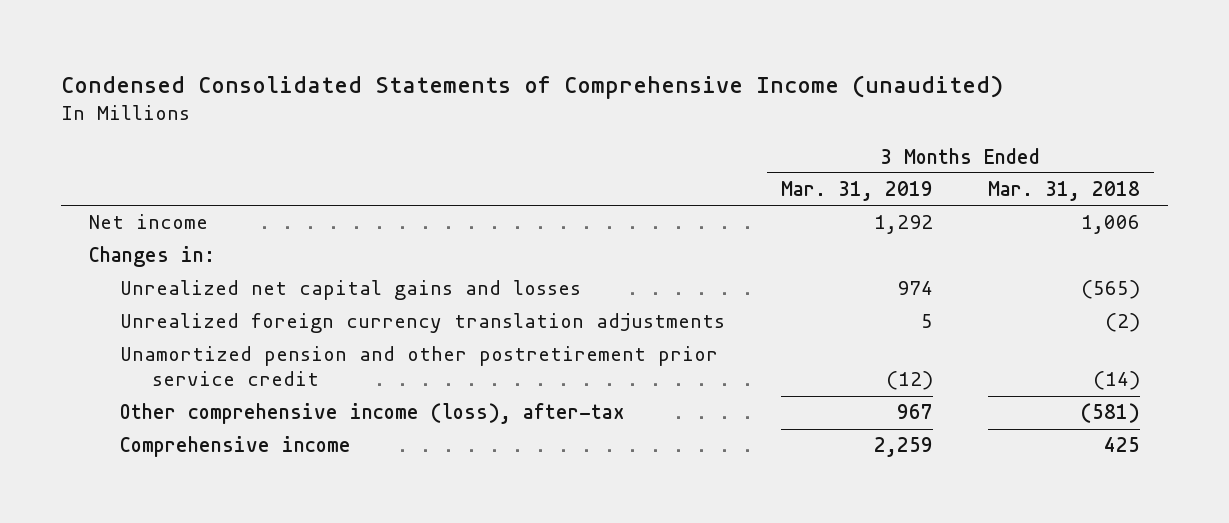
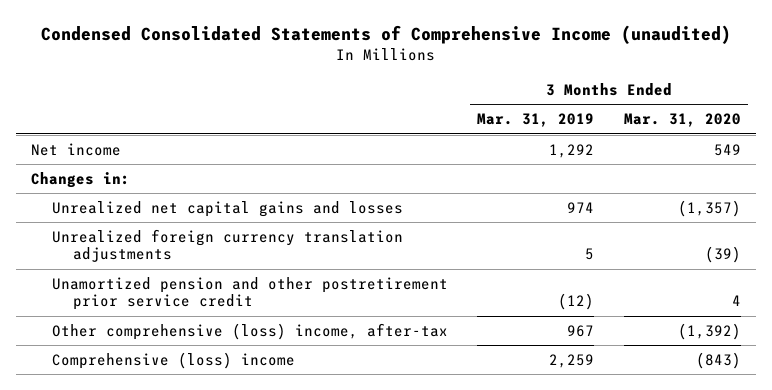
[987,181,1140,202] Mar. 31, 2018 -> none
none -> [623,113,741,128] Mar. 31, 2020
[120,403,626,425] Other comprehensive income (loss), after-tax -> [51,322,448,340] Other comprehensive (loss) income, after-tax
[120,436,352,458] Comprehensive income -> [51,351,295,369] Comprehensive (loss) income

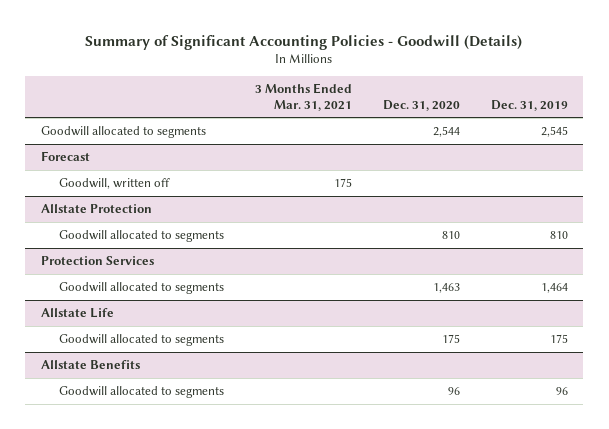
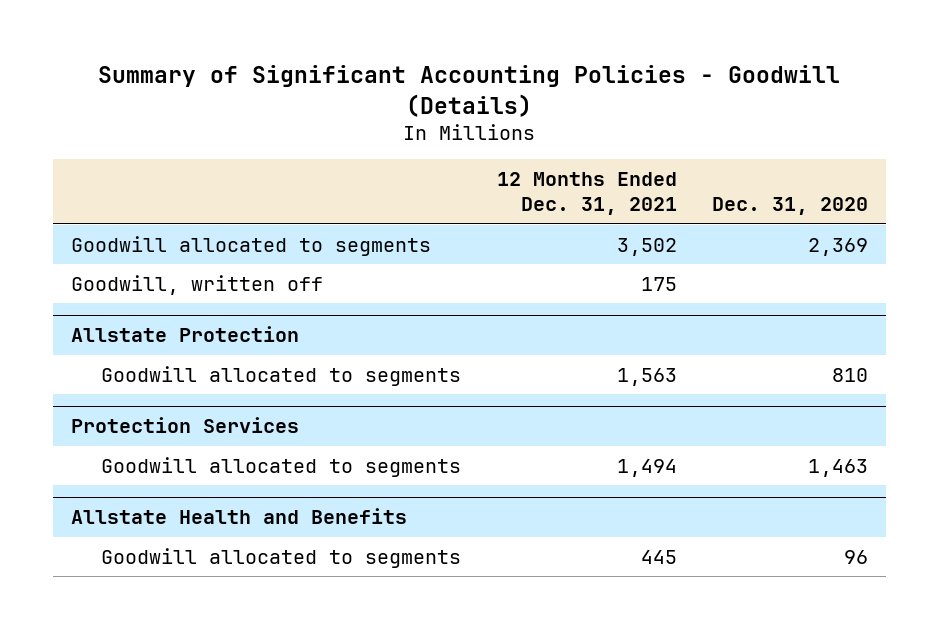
[255,83,353,111] 3 Months Ended Mar. 31, 2021 -> none
[490,99,568,111] Dec. 31, 2019 -> none
none -> [496,172,677,216] 12 Months Ended Dec. 31, 2021
[40,151,90,162] Forecast -> none
[433,126,461,138] 2,544 -> [808,237,869,256] 2,369
[40,308,114,319] Allstate Life -> none
[59,334,225,347] Goodwill allocated to segments -> none
[40,360,140,370] Allstate Benefits -> [70,508,407,525] Allstate Health and Benefits

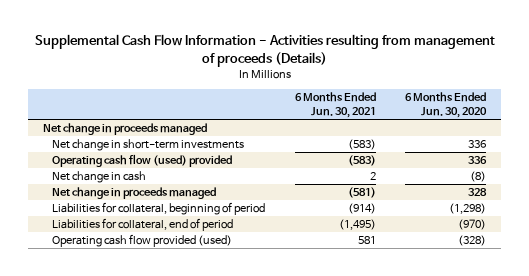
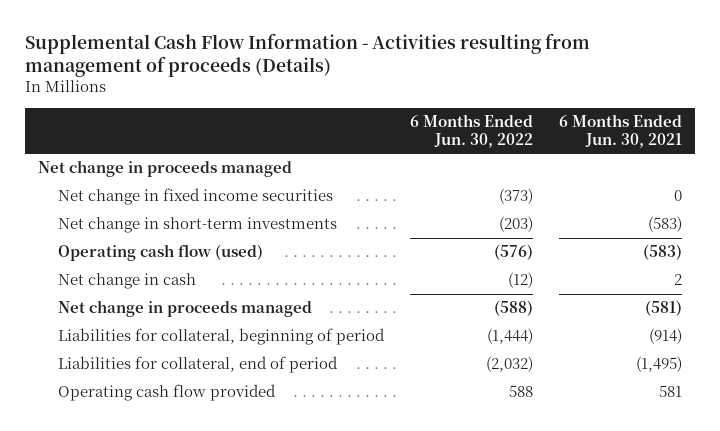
[405,92,488,119] 6 Months Ended Jun. 30, 2020 -> none
none -> [410,113,534,148] 6 Months Ended Jun. 30, 2022
none -> [58,188,334,206] Net change in fixed income securities
[52,154,233,168] Operating cash flow (used) provided -> [58,244,264,262] Operating cash flow (used)
[52,234,233,248] Operating cash flow provided (used) -> [58,384,277,402] Operating cash flow provided

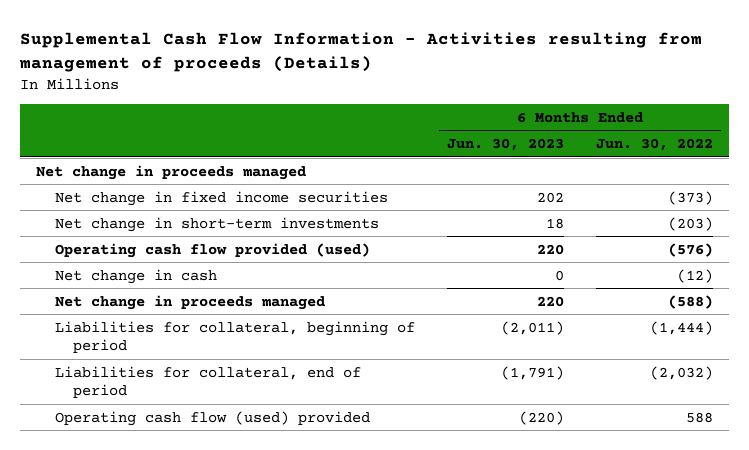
[559,113,683,148] 6 Months Ended Jun. 30, 2021 -> none
none -> [446,138,564,152] Jun. 30, 2023
[58,244,264,262] Operating cash flow (used) -> [54,242,370,258] Operating cash flow provided (used)
[58,384,277,402] Operating cash flow provided -> [54,410,370,426] Operating cash flow (used) provided

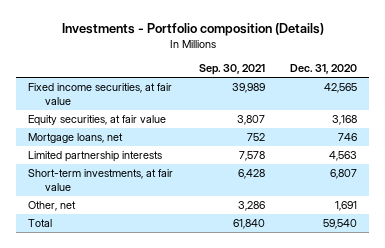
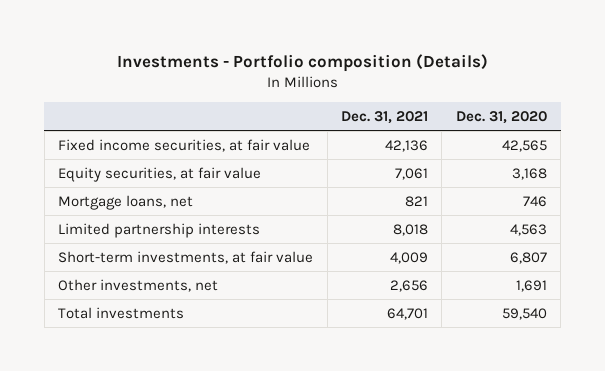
[198,64,265,76] Sep. 30, 2021 -> none
none -> [341,110,429,124] Dec. 31, 2021
[28,201,77,212] Other, net -> [58,278,219,292] Other investments, net
[28,219,53,228] Total -> [58,306,185,319] Total investments

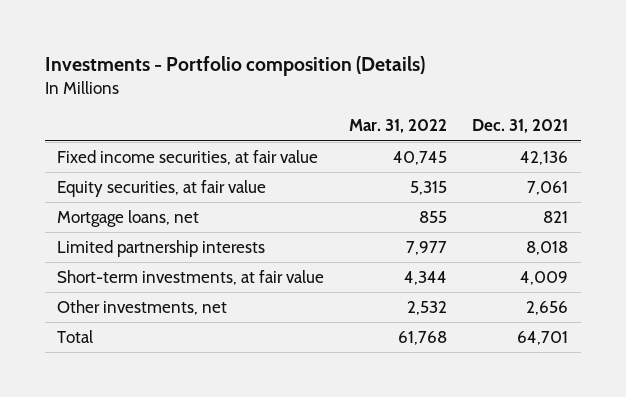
[455,110,547,124] Dec. 31, 2020 -> none
none -> [349,119,448,134] Mar. 31, 2022
[58,306,185,319] Total investments -> [57,330,94,344] Total

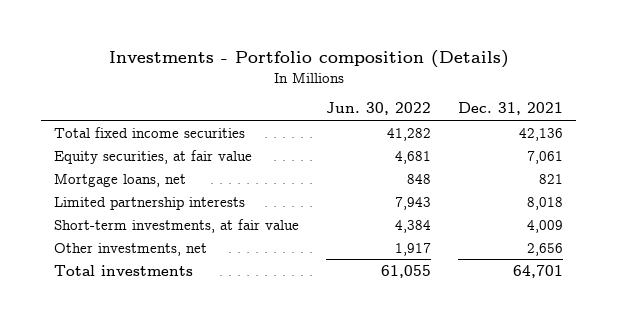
[349,119,448,134] Mar. 31, 2022 -> none
none -> [326,102,432,116] Jun. 30, 2022
[57,150,319,166] Fixed income securities, at fair value -> [54,126,246,138] Total fixed income securities
[57,330,94,344] Total -> [54,264,194,276] Total investments

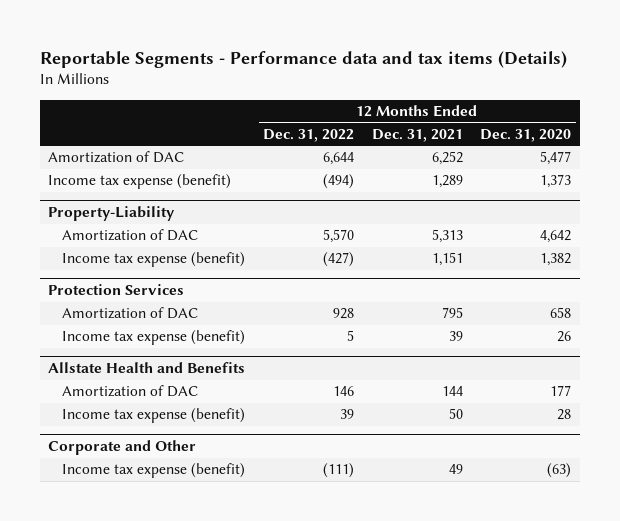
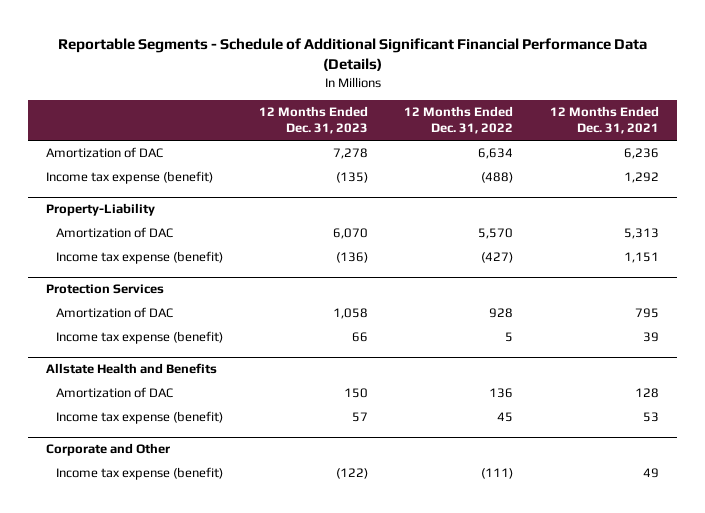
[39,50,567,68] Reportable Segments - Performance data and tax items (Details) -> [57,37,647,71] Reportable Segments - Schedule of Additional Significant Financial Performance Data (Details)
[480,128,572,142] Dec. 31, 2020 -> none
none -> [259,106,369,135] 12 Months Ended Dec. 31, 2023
[323,152,355,166] 6,644 -> [478,148,514,160] 6,634
[431,151,463,166] 6,252 -> [623,148,659,160] 6,236
[323,174,355,190] (494) -> [481,172,514,184] (488)
[431,175,463,189] 1,289 -> [623,172,659,184] 1,292
[333,386,355,397] 146 -> [489,388,514,399] 136
[441,386,463,397] 144 -> [634,388,659,399] 128
[340,409,355,420] 39 -> [497,412,514,423] 45
[448,408,463,420] 50 -> [642,412,659,423] 53

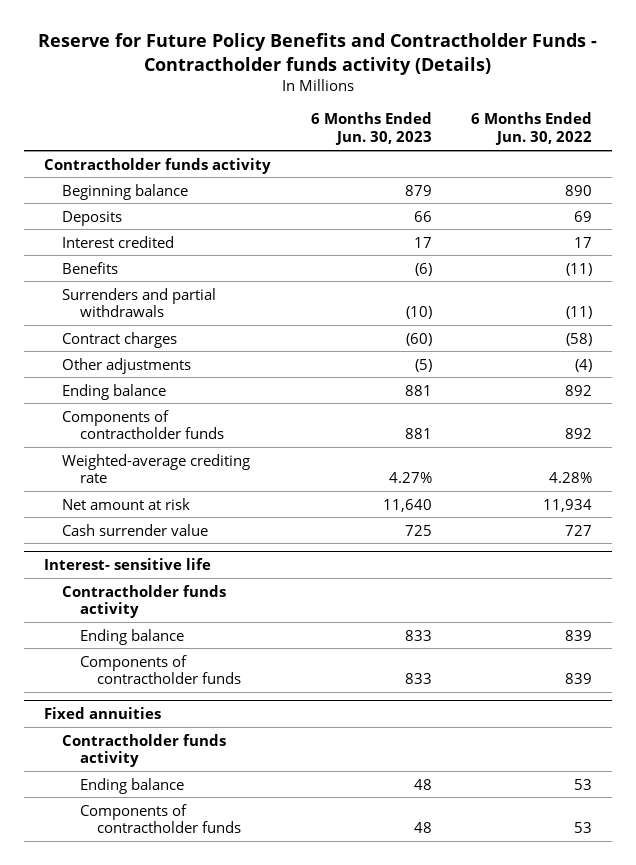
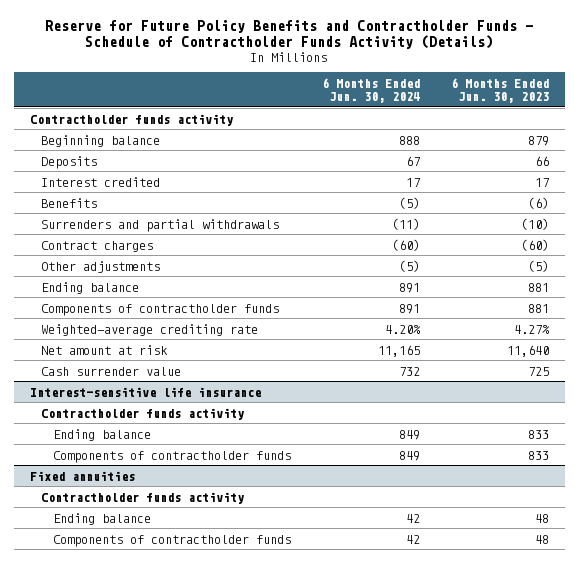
[38,33,598,75] Reserve for Future Policy Benefits and Contractholder Funds - Contractholder funds activity (Details) -> [45,19,534,50] Reserve for Future Policy Benefits and Contractholder Funds - Schedule of Contractholder Funds Activity (Details)
[471,112,593,146] 6 Months Ended Jun. 30, 2022 -> none
none -> [322,77,421,103] 6 Months Ended Jun. 30, 2024
[43,558,211,571] Interest- sensitive life -> [29,386,261,397] Interest-sensitive life insurance

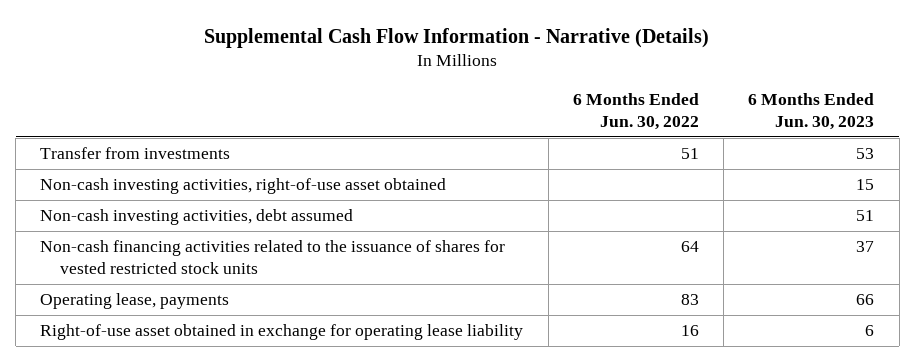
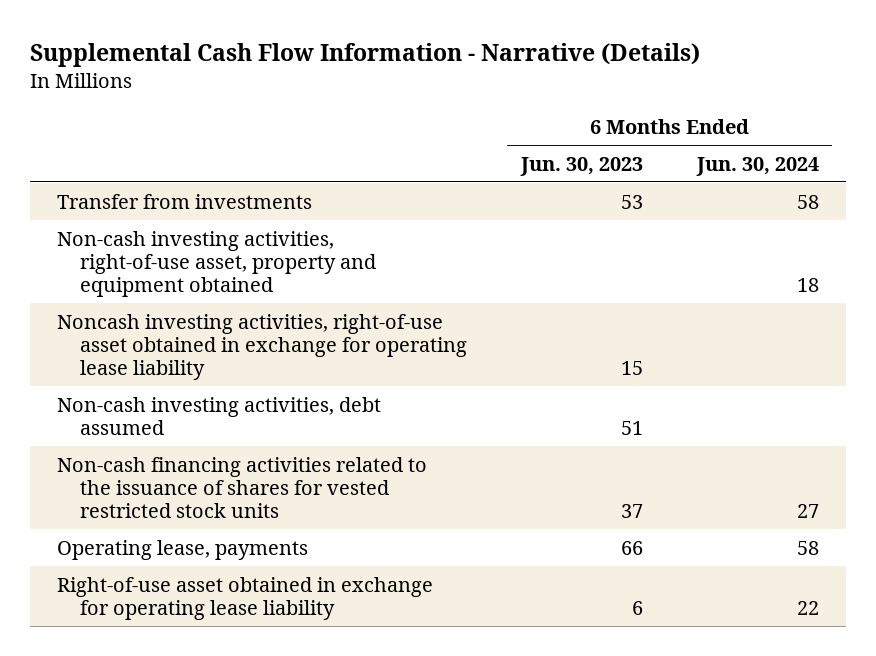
[572,92,699,130] 6 Months Ended Jun. 30, 2022 -> none
none -> [695,156,819,176] Jun. 30, 2024
none -> [57,230,376,298] Non-cash investing activities, right-of-use asset, property and equipment obtained
[40,178,447,195] Non-cash investing activities, right-of-use asset obtained -> [57,313,467,381] Noncash investing activities, right-of-use asset obtained in exchange for operating lease liability

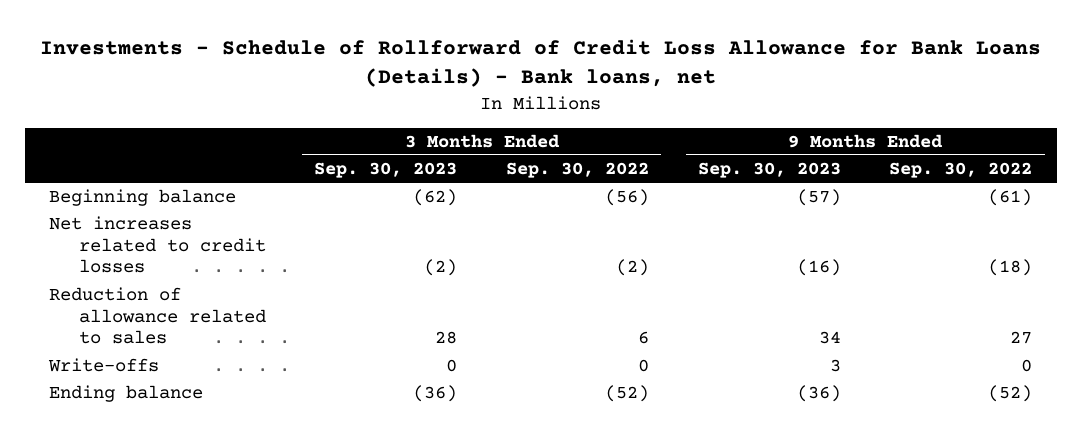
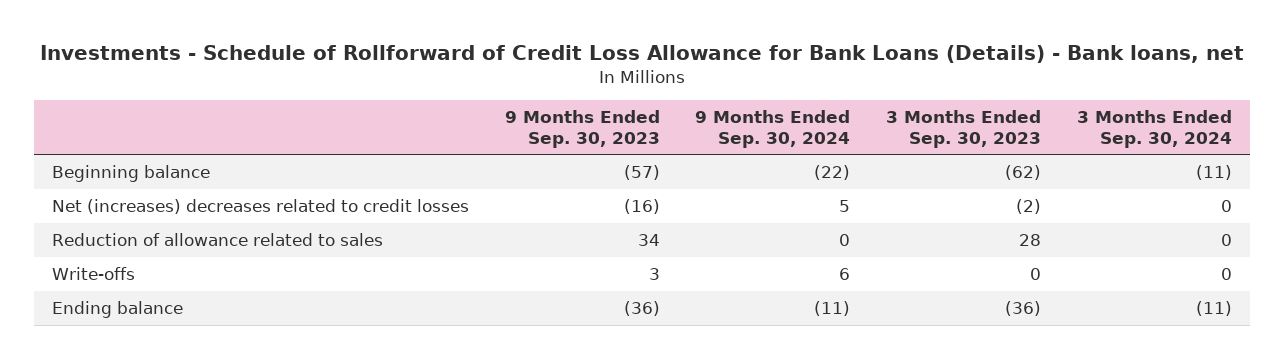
[505,161,649,178] Sep. 30, 2022 -> none
[889,161,1033,178] Sep. 30, 2022 -> none
none -> [695,110,851,148] 9 Months Ended Sep. 30, 2024
none -> [1076,110,1232,148] 3 Months Ended Sep. 30, 2024
[49,216,266,274] Net increases related to credit losses -> [51,199,469,215] Net (increases) decreases related to credit losses

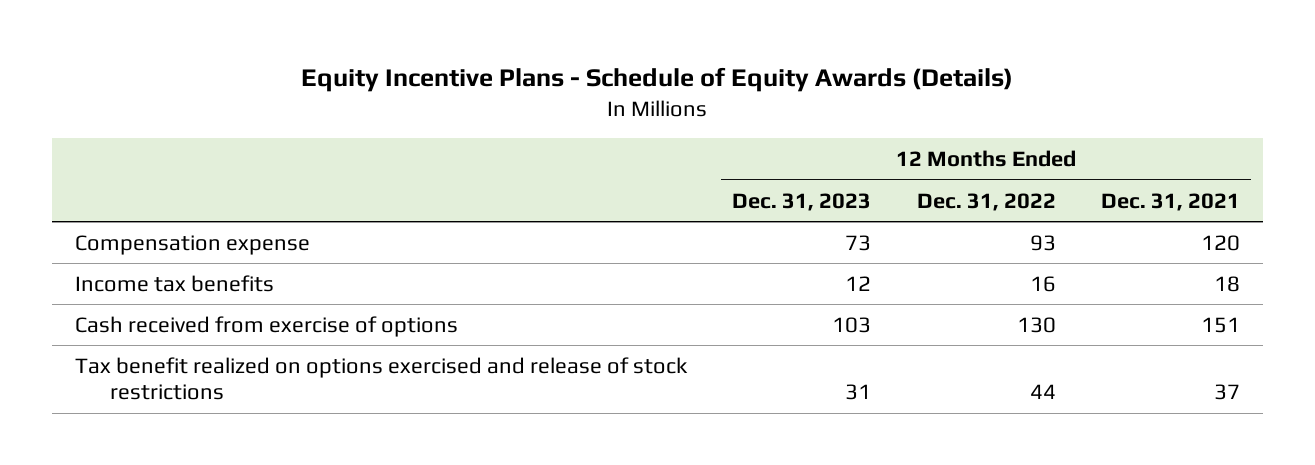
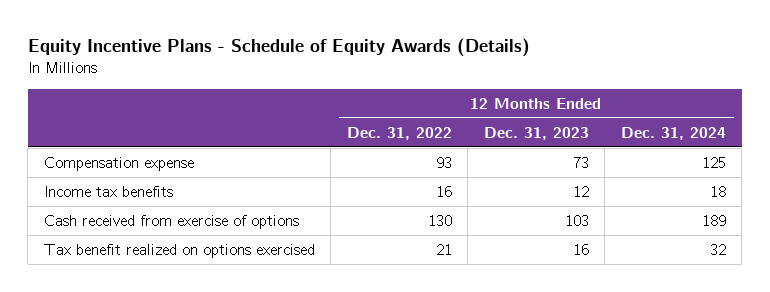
[1100,192,1240,211] Dec. 31, 2021 -> none
none -> [620,126,726,140] Dec. 31, 2024
[74,356,688,401] Tax benefit realized on options exercised and release of stock restrictions -> [43,243,315,258] Tax benefit realized on options exercised
[845,384,872,401] 31 -> [572,243,589,255] 16
[1029,384,1056,400] 44 -> [435,243,452,255] 21

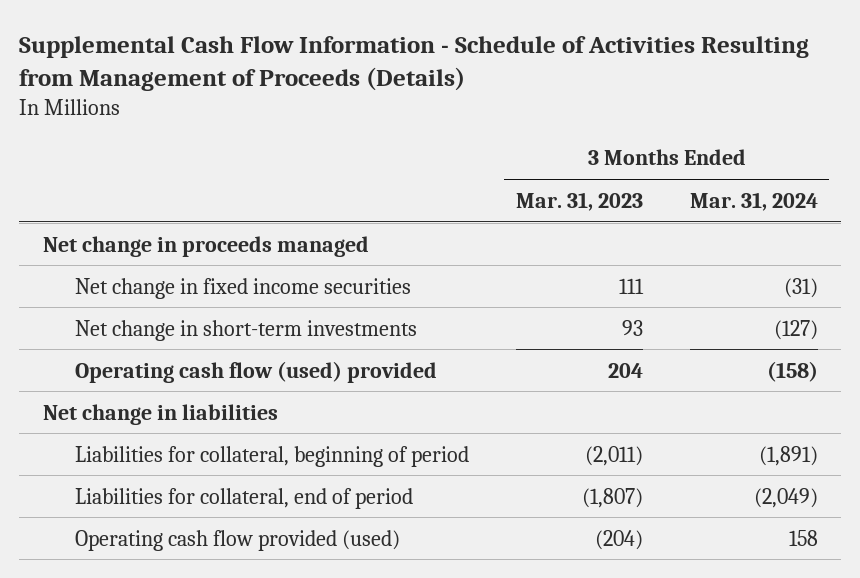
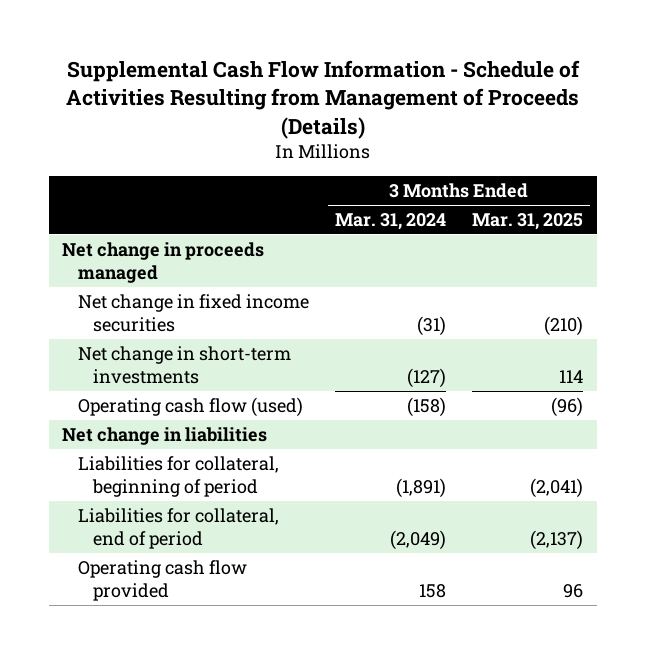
[515,191,643,211] Mar. 31, 2023 -> none
none -> [472,213,584,231] Mar. 31, 2025
[75,360,438,383] Operating cash flow (used) provided -> [77,396,303,417] Operating cash flow (used)
[75,529,401,551] Operating cash flow provided (used) -> [77,559,247,602] Operating cash flow provided

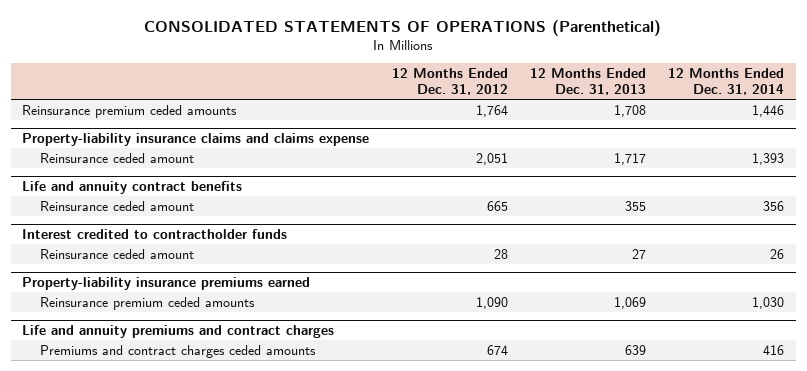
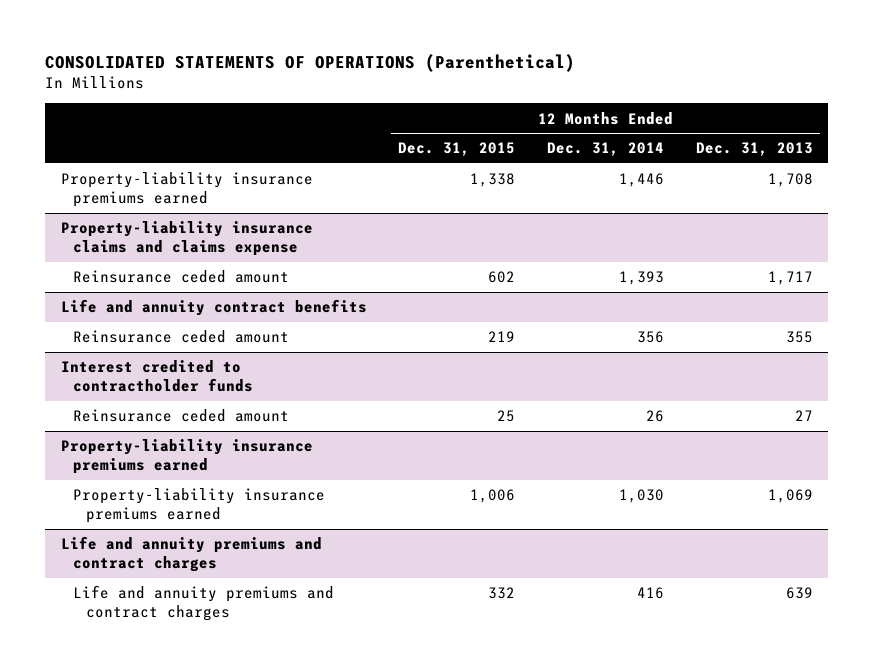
[391,67,508,95] 12 Months Ended Dec. 31, 2012 -> none
none -> [398,142,516,157] Dec. 31, 2015
[22,104,238,118] Reinsurance premium ceded amounts -> [60,172,313,208] Property-liability insurance premiums earned
[39,296,255,310] Reinsurance premium ceded amounts -> [73,488,326,524] Property-liability insurance premiums earned
[39,344,316,358] Premiums and contract charges ceded amounts -> [73,585,335,622] Life and annuity premiums and contract charges

